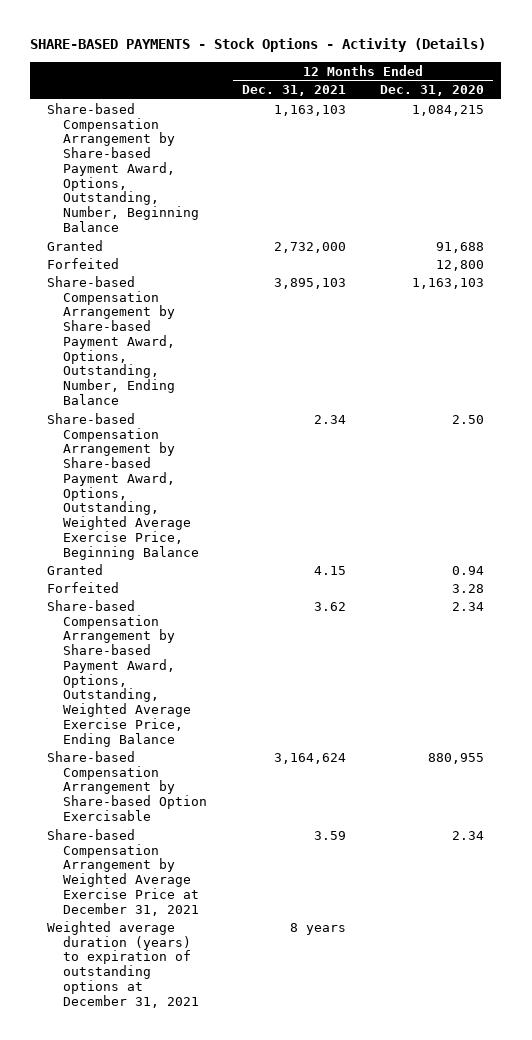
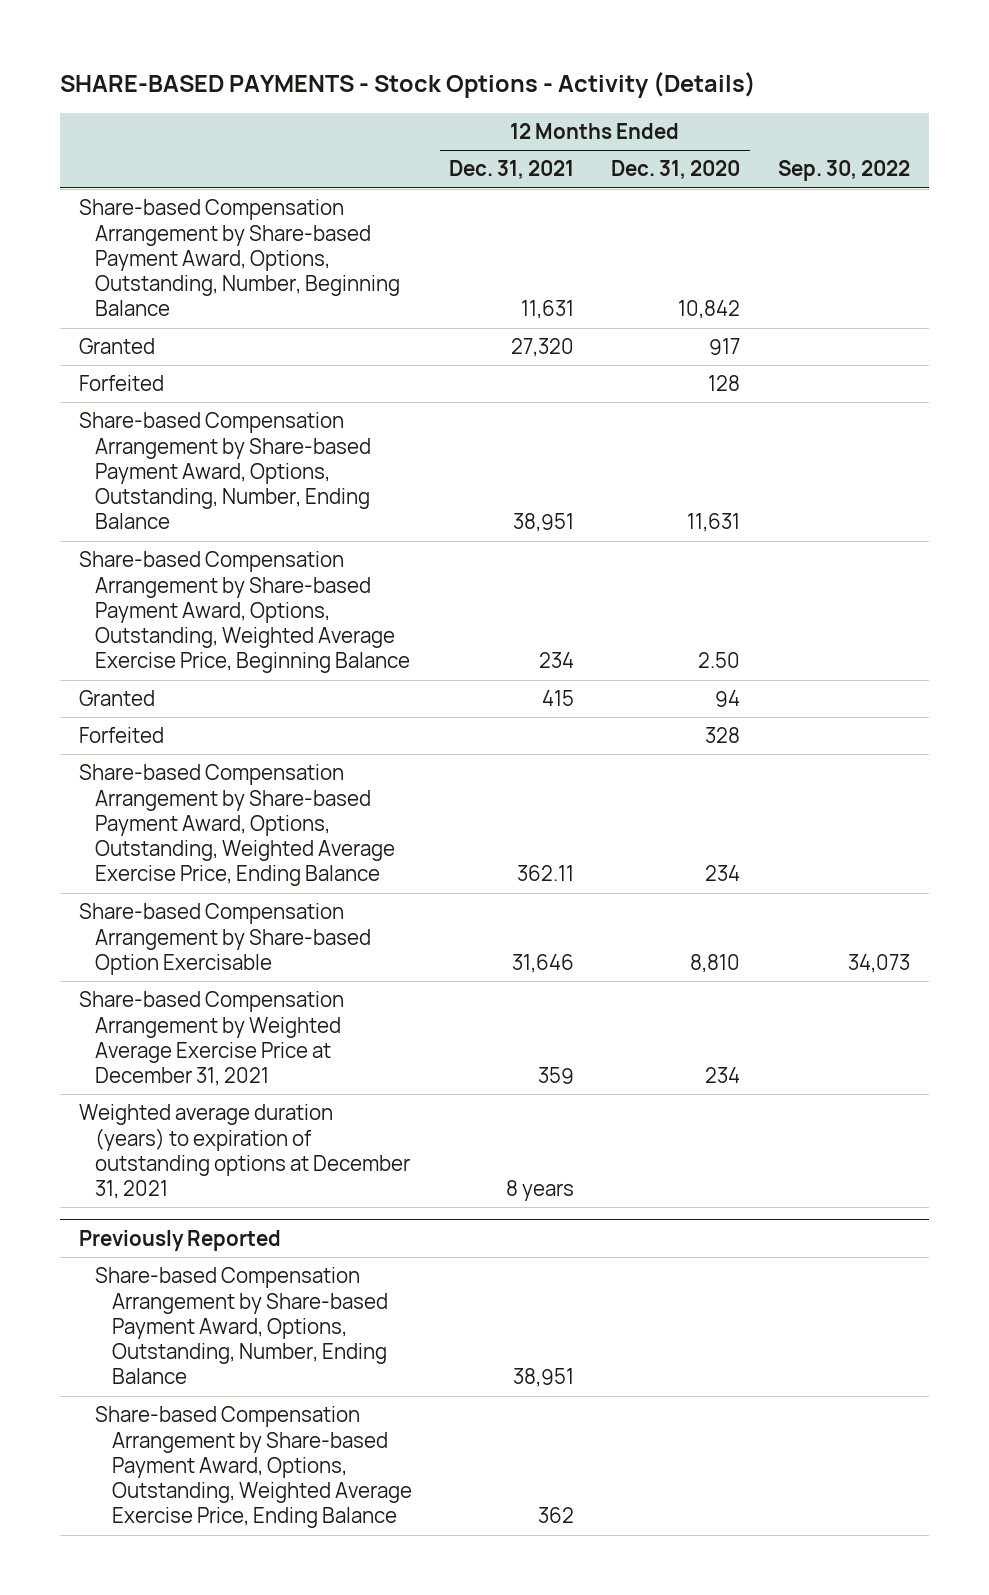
none -> [777,160,910,182] Sep. 30, 2022
[273,104,346,116] 1,163,103 -> [521,300,575,320] 11,631
[412,104,485,116] 1,084,215 -> [678,300,741,320] 10,842
[273,241,346,253] 2,732,000 -> [511,338,575,358] 27,320
[436,241,485,253] 91,688 -> [709,338,741,356] 917
[436,259,485,271] 12,800 -> [708,375,741,392] 128
[273,277,346,289] 3,895,103 -> [513,513,575,533] 38,951
[412,277,485,289] 1,163,103 -> [687,513,741,533] 11,631
[313,414,346,424] 2.34 -> [539,652,575,669] 234
[313,565,346,575] 4.15 -> [542,690,575,707] 415
[452,565,485,575] 0.94 -> [715,690,741,708] 94
[452,583,485,593] 3.28 -> [705,727,741,744] 328
[313,601,346,611] 3.62 -> [517,865,575,882] 362.11
[452,601,485,611] 2.34 -> [705,865,741,882] 234
[273,752,346,764] 3,164,624 -> [512,953,575,973] 31,646
[428,752,485,764] 880,955 -> [690,953,741,973] 8,810
[313,830,346,840] 3.59 -> [538,1067,575,1085] 359
[452,830,485,840] 2.34 -> [705,1067,741,1084] 234
none -> [79,1229,282,1251] Previously Reported
none -> [95,1267,388,1385] Share-based Compensation Arrangement by Share-based Payment Award, Options, Outstanding, Number, Ending Balance
none -> [95,1406,412,1529] Share-based Compensation Arrangement by Share-based Payment Award, Options, Outstanding, Weighted Average Exercise Price, Ending Balance

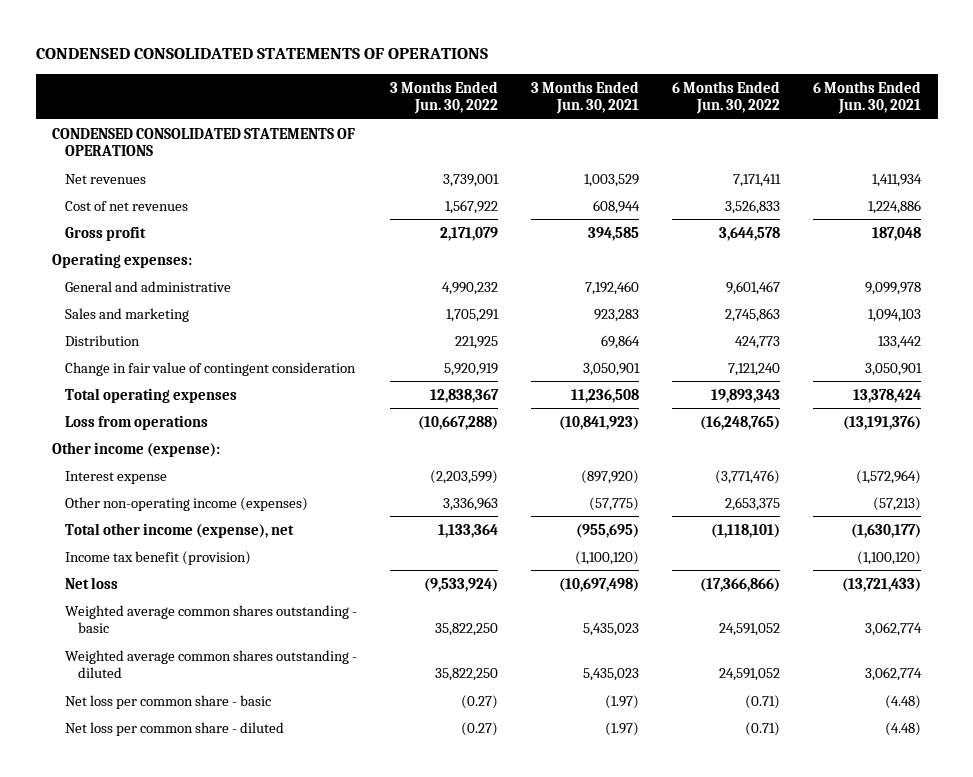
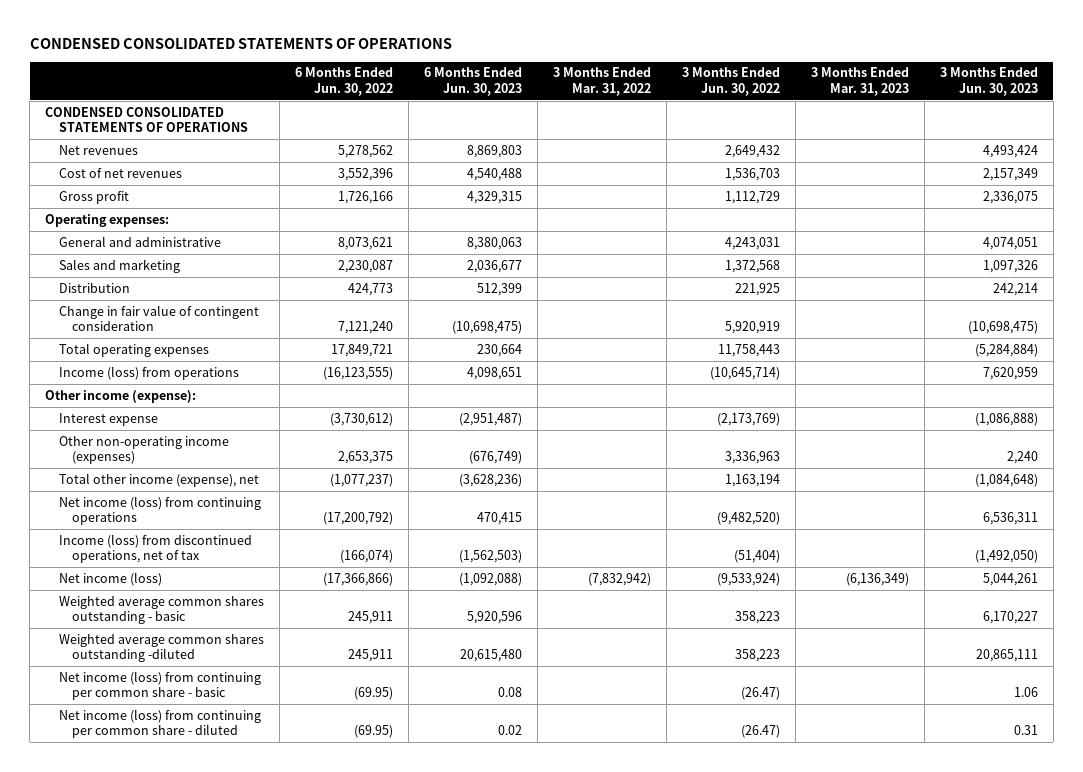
[530,80,639,115] 3 Months Ended Jun. 30, 2021 -> none
[813,80,922,115] 6 Months Ended Jun. 30, 2021 -> none
none -> [423,67,522,96] 6 Months Ended Jun. 30, 2023
none -> [552,67,651,96] 3 Months Ended Mar. 31, 2022
none -> [810,67,909,96] 3 Months Ended Mar. 31, 2023
none -> [939,67,1038,96] 3 Months Ended Jun. 30, 2023
[442,173,499,187] 3,739,001 -> [724,144,780,158] 2,649,432
[733,173,782,187] 7,171,411 -> [337,144,393,158] 5,278,562
[444,199,498,214] 1,567,922 -> [724,167,780,181] 1,536,703
[725,199,781,214] 3,526,833 -> [337,167,393,181] 3,552,396
[439,226,498,241] 2,171,079 -> [724,190,780,204] 1,112,729
[719,226,781,241] 3,644,578 -> [337,190,393,204] 1,726,166
[441,281,498,295] 4,990,232 -> [724,236,780,250] 4,243,031
[726,280,781,295] 9,601,467 -> [337,236,393,250] 8,073,621
[445,308,499,322] 1,705,291 -> [724,259,780,273] 1,372,568
[725,307,781,322] 2,745,863 -> [337,259,393,273] 2,230,087
[429,388,499,403] 12,838,367 -> [717,343,780,357] 11,758,443
[711,388,781,403] 19,893,343 -> [330,343,393,357] 17,849,721
[64,414,208,430] Loss from operations -> [58,365,239,380] Income (loss) from operations
[417,415,498,430] (10,667,288) -> [709,366,780,380] (10,645,714)
[700,415,781,430] (16,248,765) -> [322,366,393,380] (16,123,555)
[429,469,498,484] (2,203,599) -> [716,412,780,426] (2,173,769)
[715,469,781,484] (3,771,476) -> [329,412,393,426] (3,730,612)
[64,550,251,565] Income tax benefit (provision) -> none
[437,523,498,538] 1,133,364 -> [724,473,780,487] 1,163,194
[711,523,781,538] (1,118,101) -> [329,473,393,487] (1,077,237)
none -> [58,495,261,526] Net income (loss) from continuing operations
none -> [58,533,252,564] Income (loss) from discontinued operations, net of tax
[64,576,118,589] Net loss -> [58,571,162,586] Net income (loss)
[434,623,498,637] 35,822,250 -> [734,611,780,625] 358,223
[719,623,781,637] 24,591,052 -> [347,611,393,625] 245,911
[64,649,357,679] Weighted average common shares outstanding - diluted -> [58,633,264,663] Weighted average common shares outstanding -diluted
[434,668,498,682] 35,822,250 -> [734,649,780,663] 358,223
[719,668,781,682] 24,591,052 -> [347,649,393,663] 245,911
[64,694,271,709] Net loss per common share - basic -> [58,670,261,701] Net income (loss) from continuing per common share - basic
[460,694,498,709] (0.27) -> [740,687,780,701] (26.47)
[745,694,781,709] (0.71) -> [353,687,393,701] (69.95)
[64,721,284,736] Net loss per common share - diluted -> [58,708,261,739] Net income (loss) from continuing per common share - diluted
[460,721,498,736] (0.27) -> [740,725,780,739] (26.47)
[745,721,781,736] (0.71) -> [353,725,393,739] (69.95)

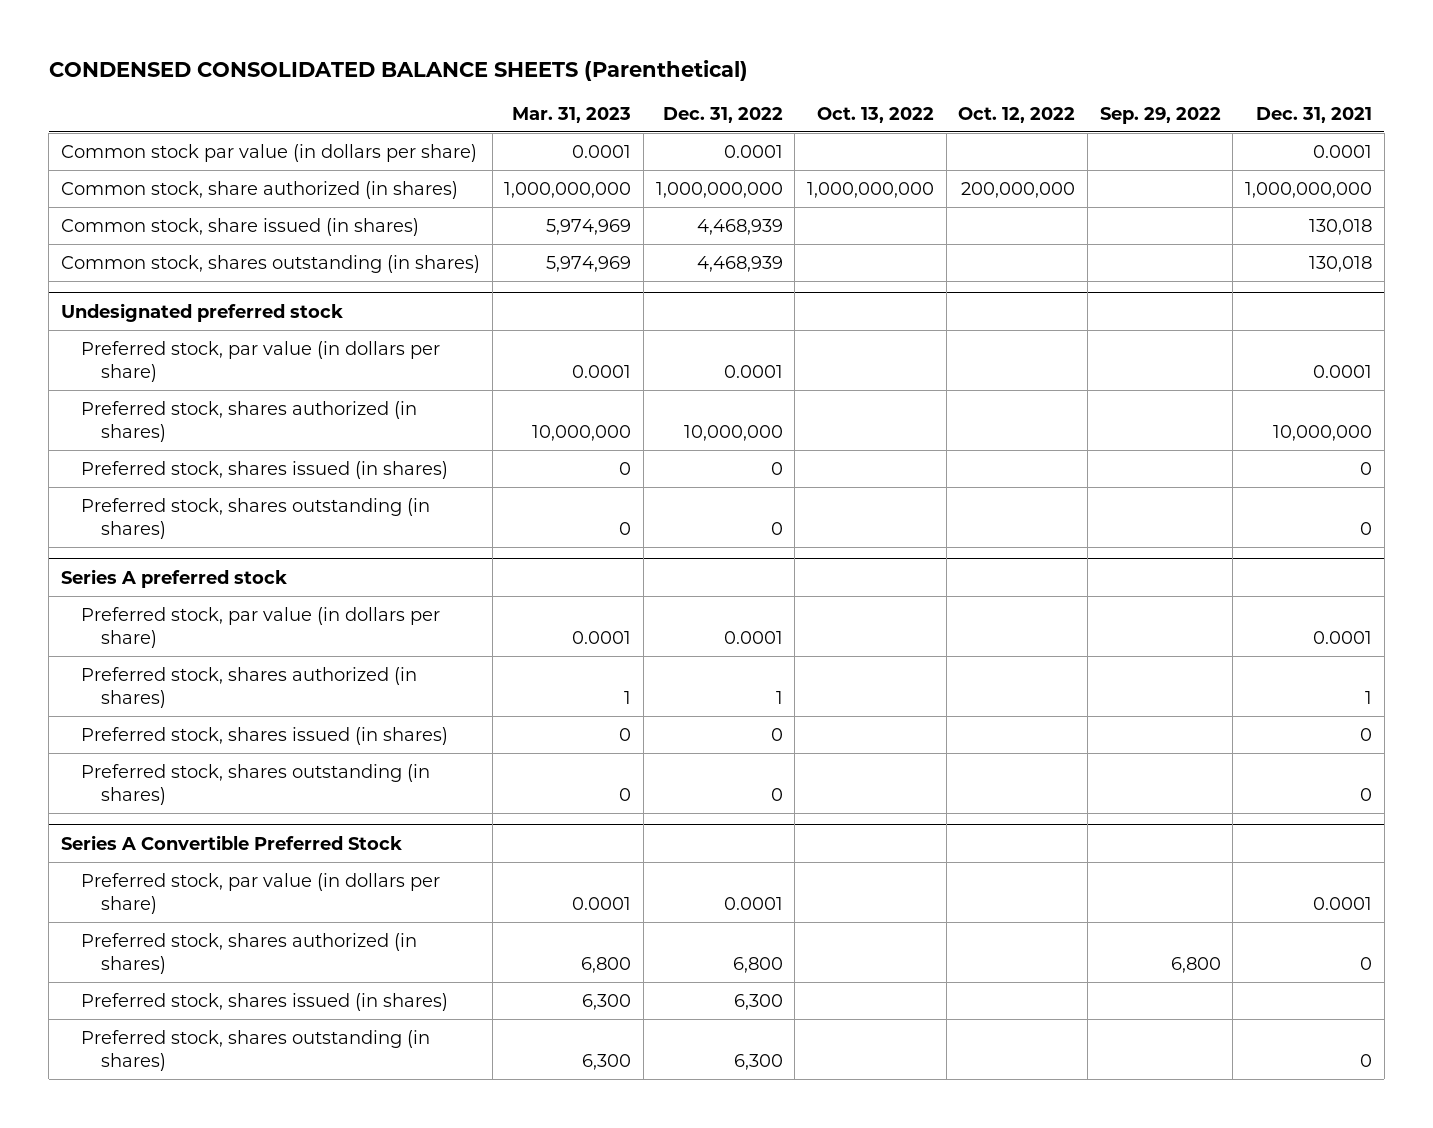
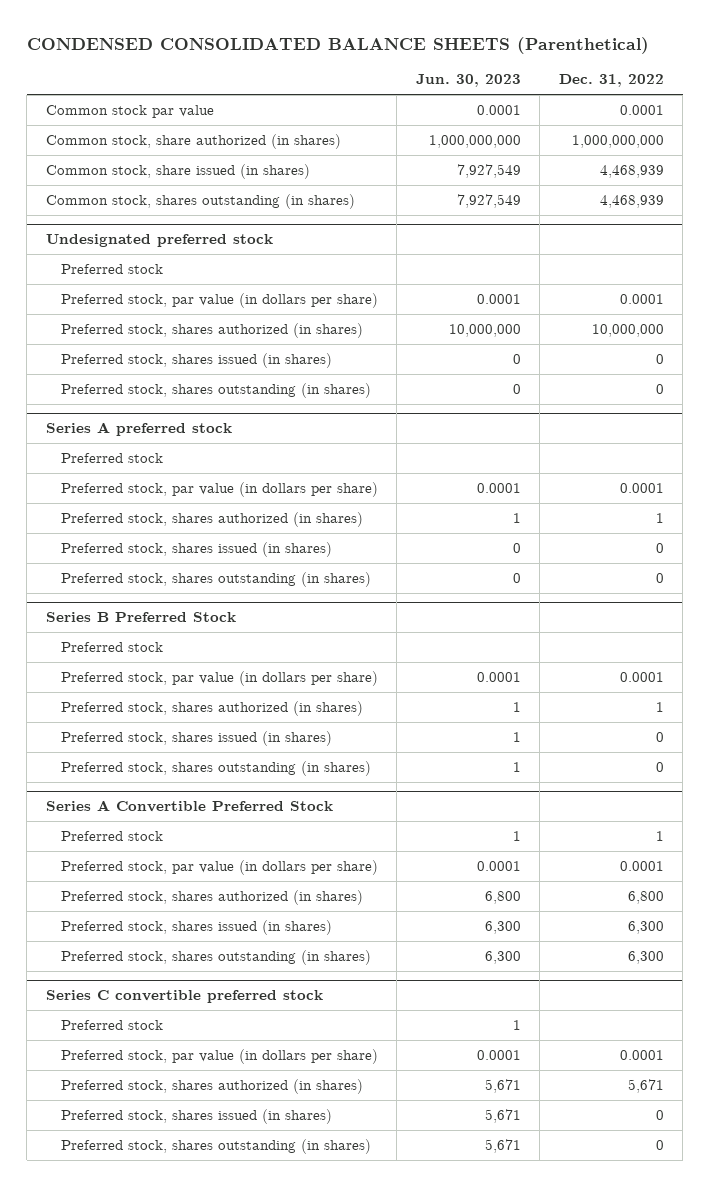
[512,106,632,123] Mar. 31, 2023 -> none
[816,106,934,123] Oct. 13, 2022 -> none
[958,106,1076,123] Oct. 12, 2022 -> none
[1099,106,1221,124] Sep. 29, 2022 -> none
[1256,106,1373,123] Dec. 31, 2021 -> none
none -> [415,74,521,88] Jun. 30, 2023
[60,143,477,162] Common stock par value (in dollars per share) -> [45,104,214,118] Common stock par value
none -> [60,263,163,274] Preferred stock
none -> [60,452,163,463] Preferred stock
none -> [45,611,236,622] Series B Preferred Stock
none -> [60,641,163,652] Preferred stock
none -> [60,670,378,686] Preferred stock, par value (in dollars per share)
none -> [60,700,363,716] Preferred stock, shares authorized (in shares)
none -> [60,730,332,746] Preferred stock, shares issued (in shares)
none -> [60,760,371,776] Preferred stock, shares outstanding (in shares)
none -> [60,830,163,841] Preferred stock
none -> [45,989,323,1003] Series C convertible preferred stock
none -> [60,1019,163,1030] Preferred stock
none -> [60,1048,378,1064] Preferred stock, par value (in dollars per share)
none -> [60,1078,363,1094] Preferred stock, shares authorized (in shares)
none -> [60,1108,332,1124] Preferred stock, shares issued (in shares)
none -> [60,1138,371,1154] Preferred stock, shares outstanding (in shares)

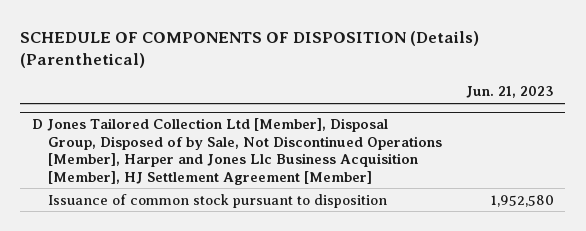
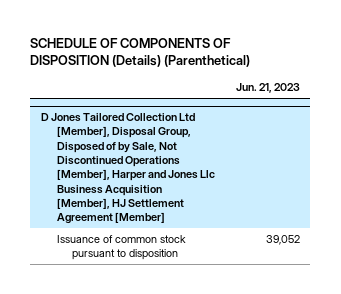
[490,194,554,207] 1,952,580 -> [265,234,300,245] 39,052

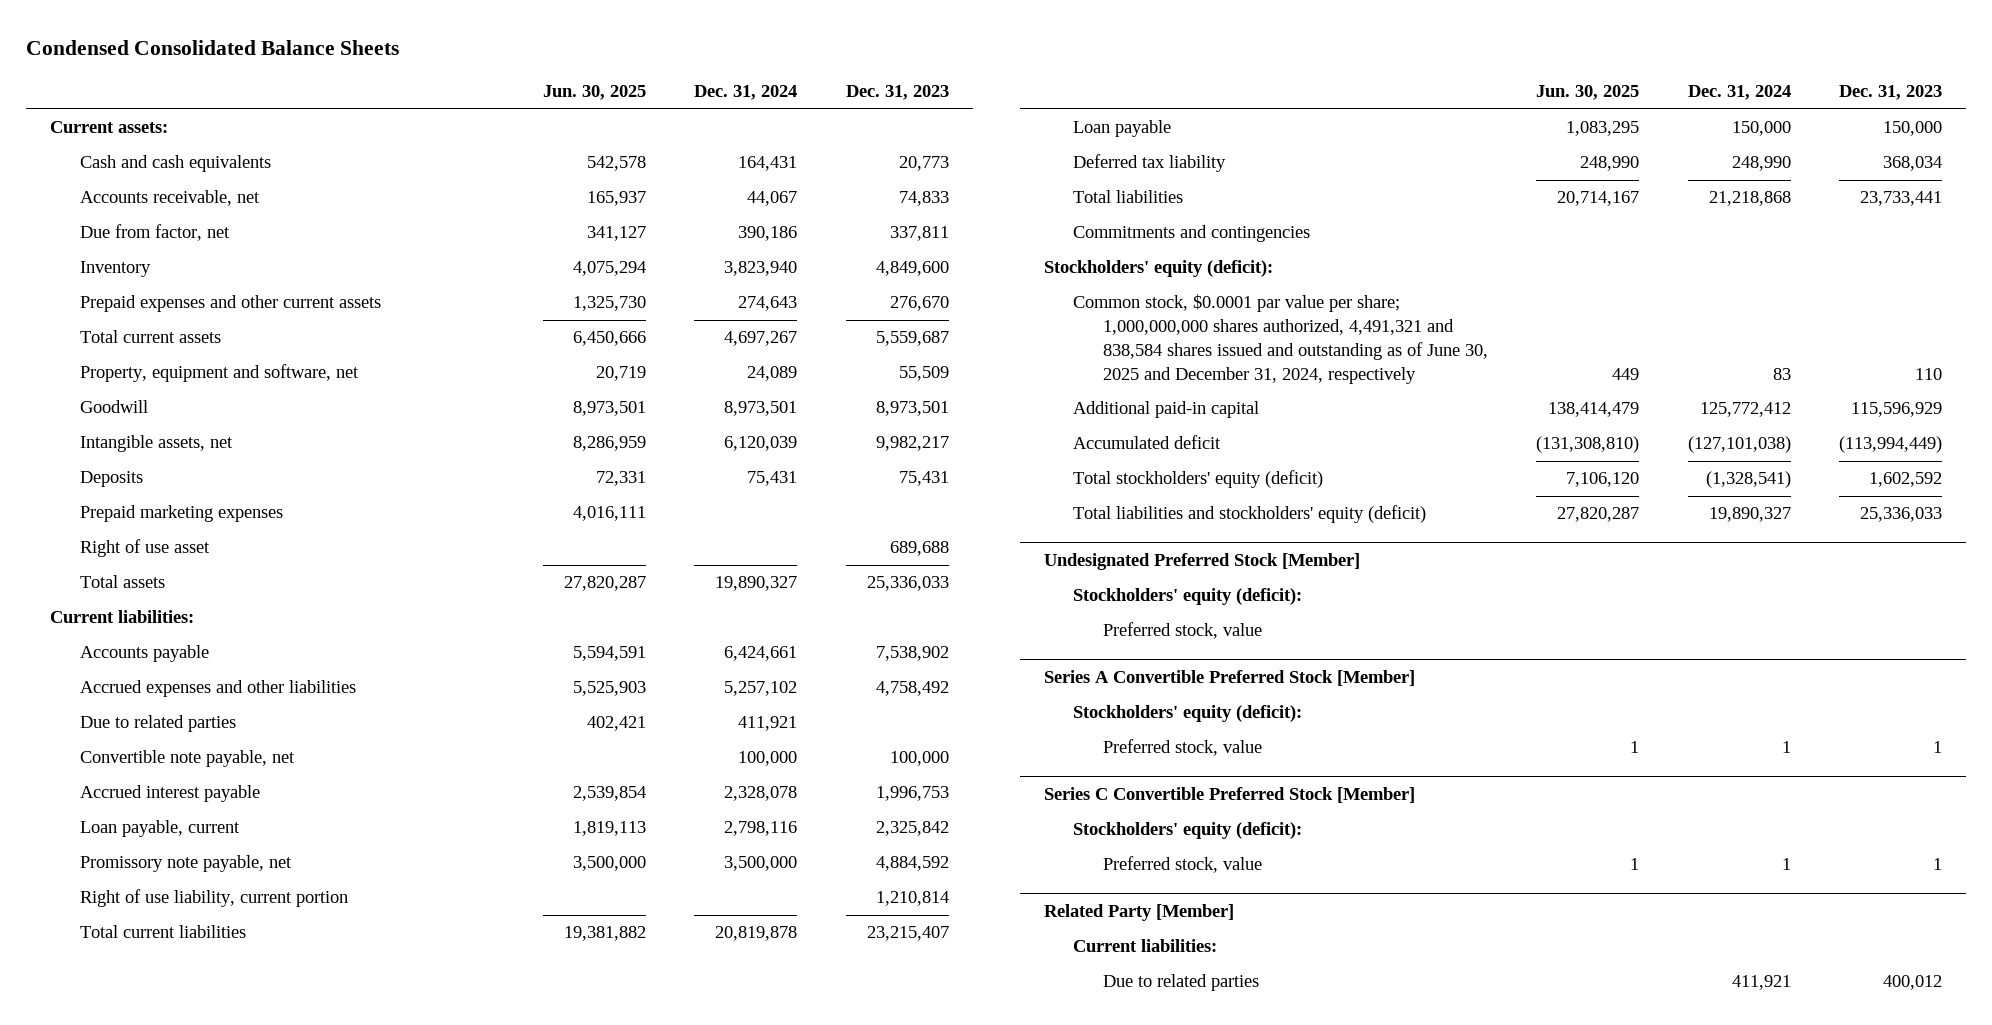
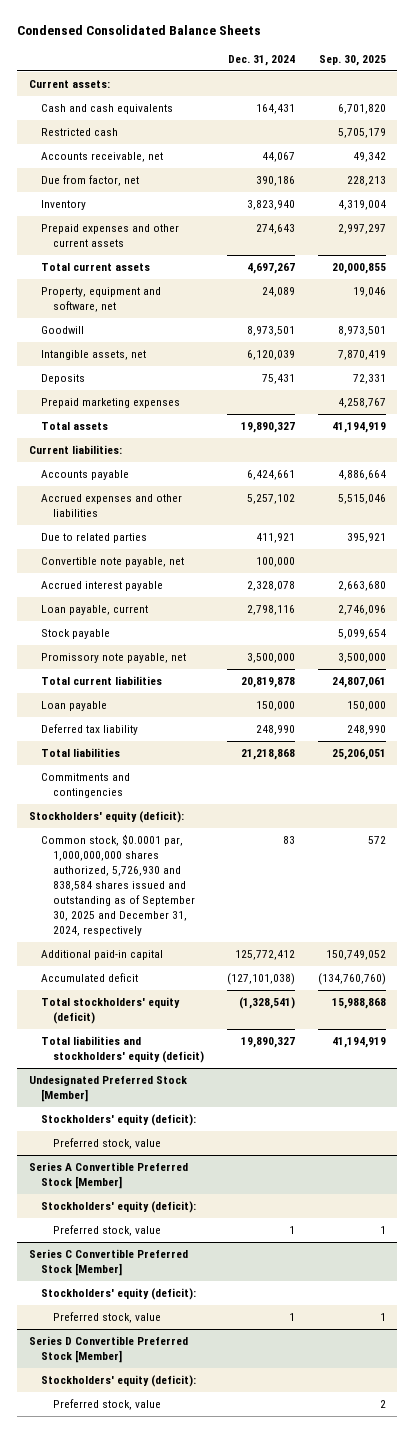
[542,85,646,101] Jun. 30, 2025 -> none
[845,85,949,101] Dec. 31, 2023 -> none
none -> [318,55,386,67] Sep. 30, 2025
none -> [40,128,118,137] Restricted cash
[79,539,210,558] Right of use asset -> none
none -> [40,629,110,640] Stock payable
[79,889,348,908] Right of use liability, current portion -> none
[1073,294,1489,384] Common stock, $0.0001 par value per share; 1,000,000,000 shares authorized, 4,491,321 and 838,584 shares issued and outstanding as of June 30, 2025 and December 31, 2024, respectively -> [40,834,195,936] Common stock, $0.0001 par, 1,000,000,000 shares authorized, 5,726,930 and 838,584 shares issued and outstanding as of September 30, 2025 and December 31, 2024, respectively
[1043,904,1234,922] Related Party [Member] -> none
[1073,939,1218,953] Current liabilities: -> none
[1103,974,1260,992] Due to related parties -> none
none -> [28,1336,188,1364] Series D Convertible Preferred Stock [Member]
none -> [40,1375,196,1388] Stockholders' equity (deficit):
none -> [52,1399,161,1411] Preferred stock, value

